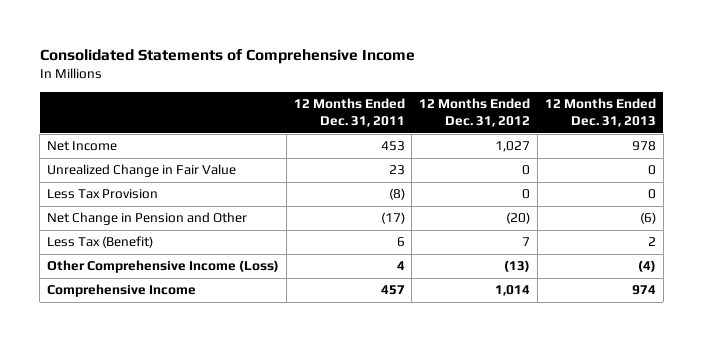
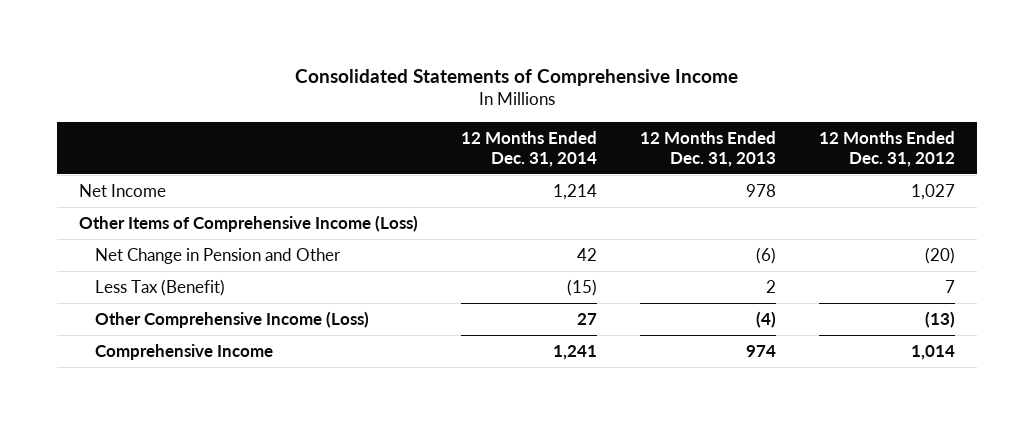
[293,98,405,127] 12 Months Ended Dec. 31, 2011 -> none
none -> [460,130,597,167] 12 Months Ended Dec. 31, 2014
[46,164,236,178] Unrealized Change in Fair Value -> none
[46,189,158,200] Less Tax Provision -> none
none -> [78,215,418,233] Other Items of Comprehensive Income (Loss)

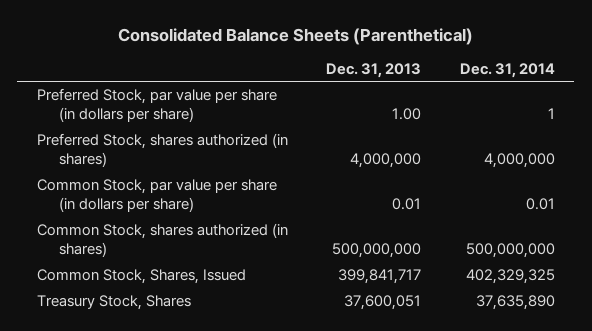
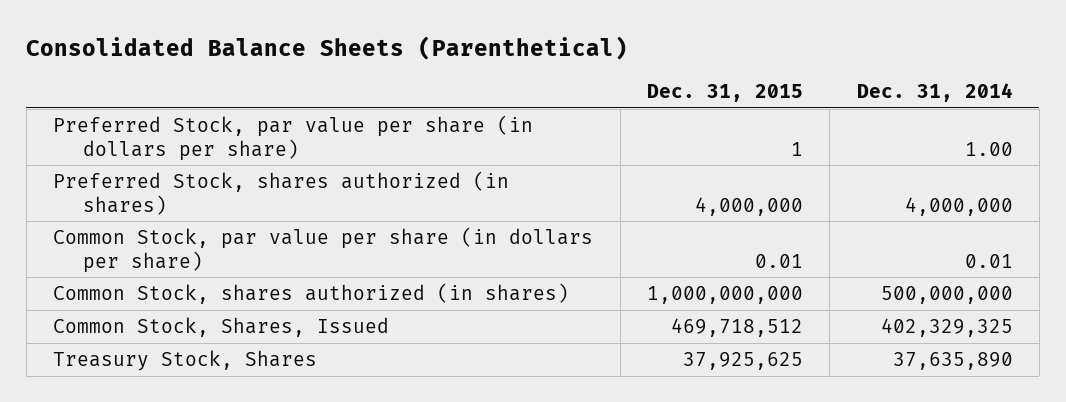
[326,62,422,78] Dec. 31, 2013 -> none
none -> [646,83,803,102] Dec. 31, 2015
[548,108,556,120] 1 -> [964,141,1013,156] 1.00

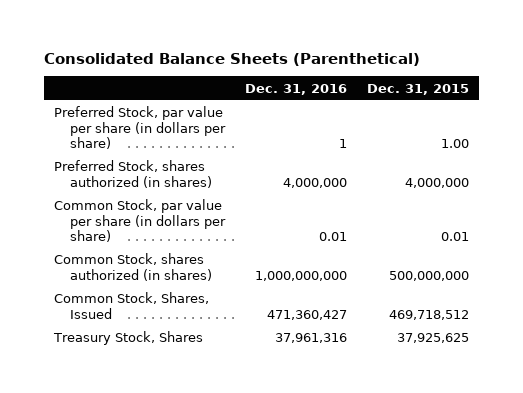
[856,82,1013,102] Dec. 31, 2014 -> none
none -> [244,83,347,95] Dec. 31, 2016
[790,141,803,156] 1 -> [440,139,469,149] 1.00
[646,286,803,305] 1,000,000,000 -> [388,270,469,281] 500,000,000

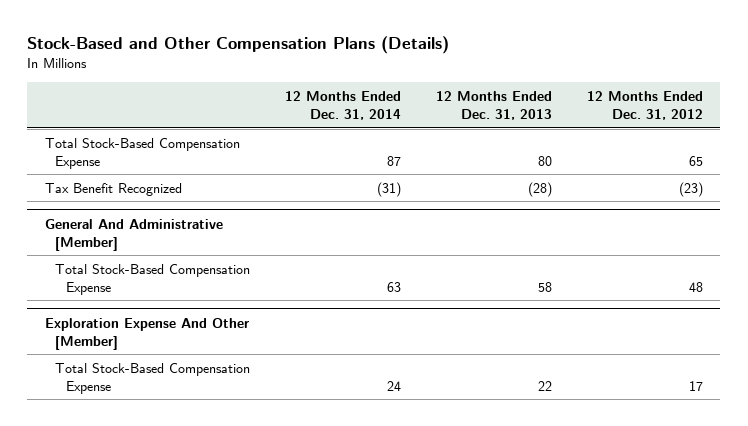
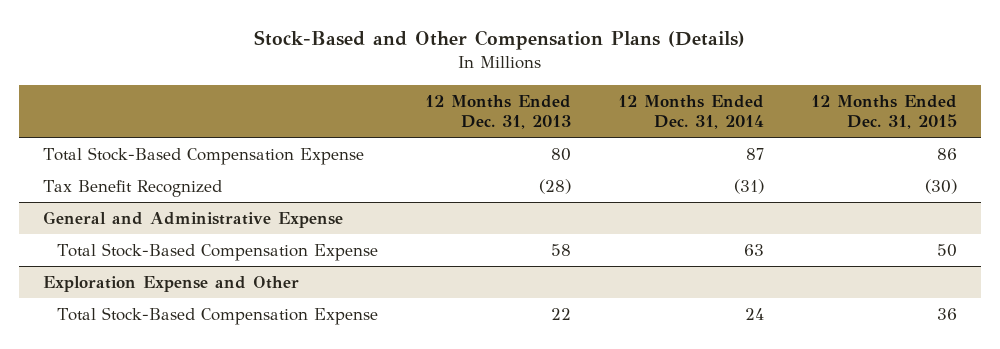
[586,91,703,120] 12 Months Ended Dec. 31, 2012 -> none
none -> [811,95,958,130] 12 Months Ended Dec. 31, 2015
[44,218,223,251] General And Administrative [Member] -> [42,210,343,228] General and Administrative Expense
[44,317,249,350] Exploration Expense And Other [Member] -> [42,275,299,292] Exploration Expense and Other

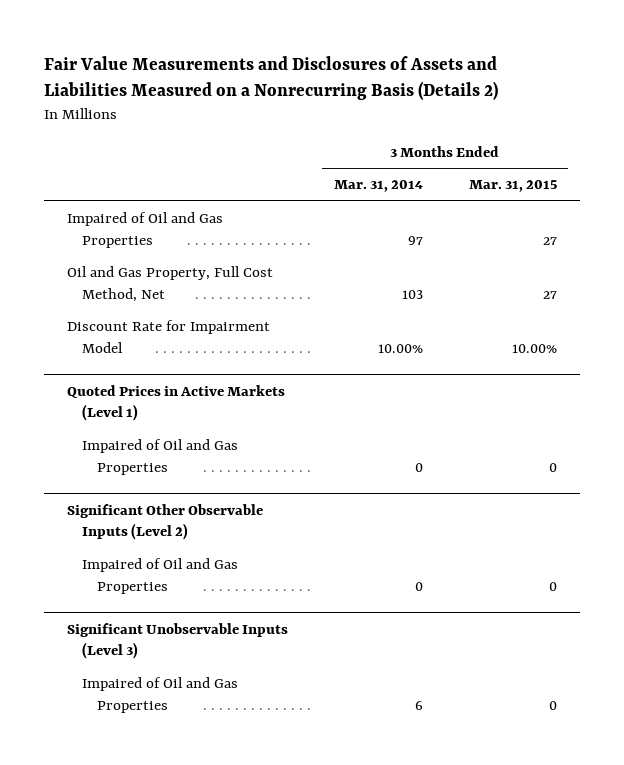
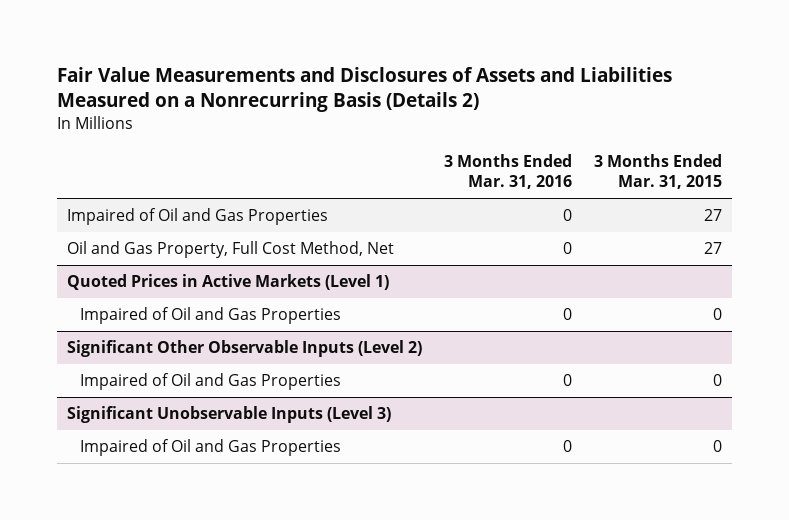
[333,180,423,193] Mar. 31, 2014 -> none
none -> [444,154,573,190] 3 Months Ended Mar. 31, 2016
[67,319,271,353] Discount Rate for Impairment Model -> none

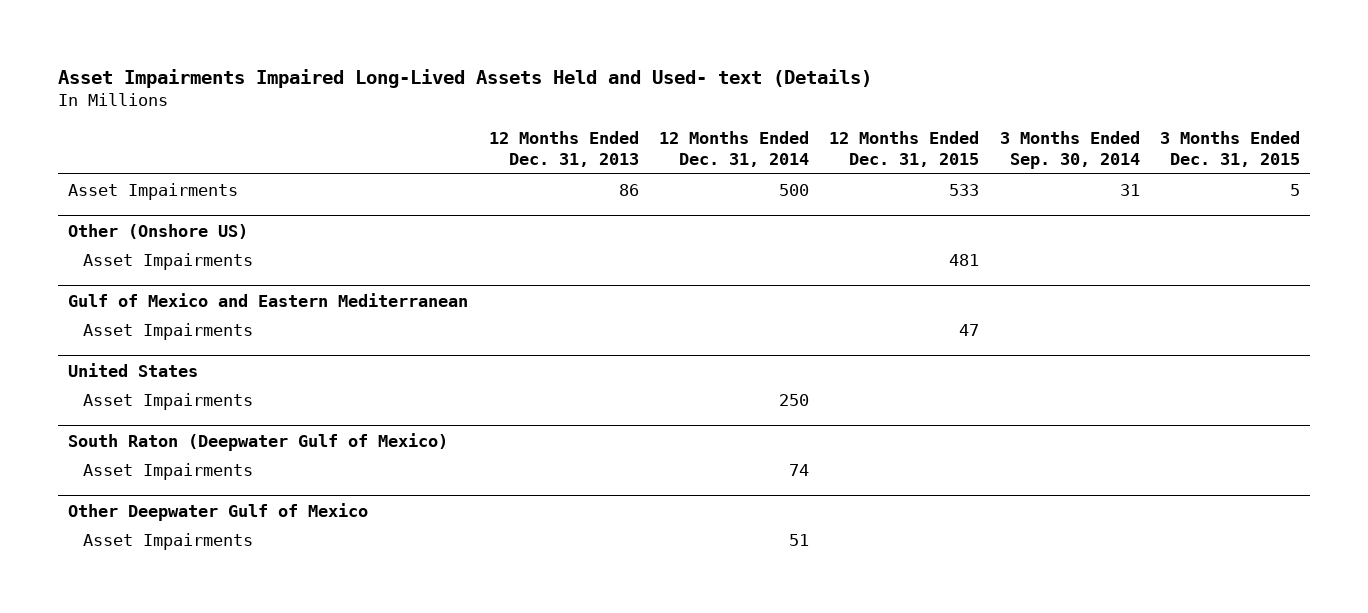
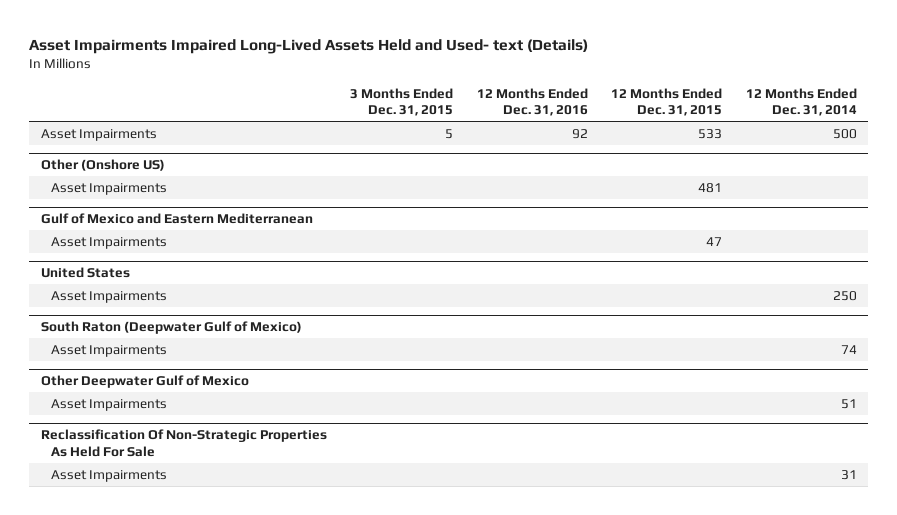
[488,130,639,167] 12 Months Ended Dec. 31, 2013 -> none
[999,130,1140,169] 3 Months Ended Sep. 30, 2014 -> none
none -> [476,87,588,116] 12 Months Ended Dec. 31, 2016
none -> [40,429,327,457] Reclassification Of Non-Strategic Properties As Held For Sale
none -> [51,469,168,482] Asset Impairments

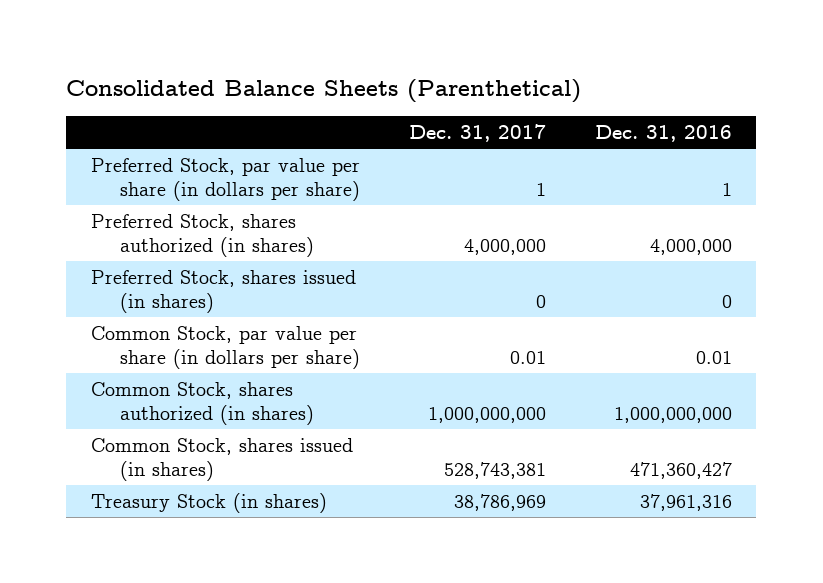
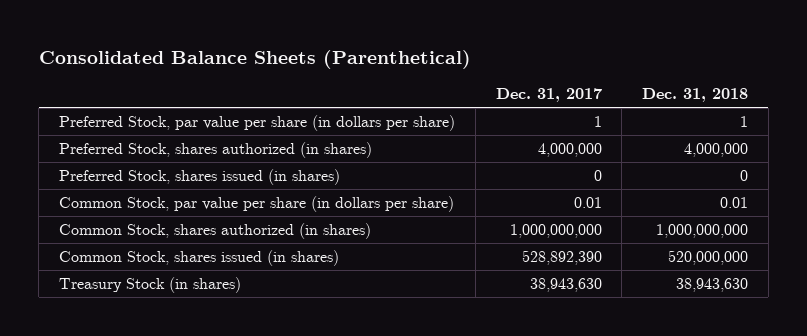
[594,124,732,142] Dec. 31, 2016 -> none
none -> [642,87,749,102] Dec. 31, 2018
[443,461,546,479] 528,743,381 -> [521,250,602,266] 528,892,390
[453,493,546,511] 38,786,969 -> [529,278,602,293] 38,943,630

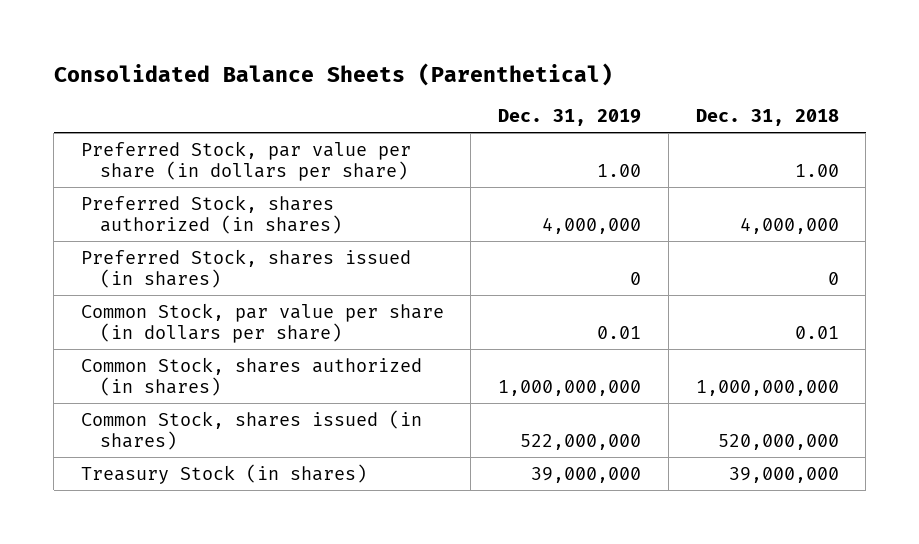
[495,87,602,102] Dec. 31, 2017 -> none
none -> [498,109,642,127] Dec. 31, 2019
[740,116,749,128] 1 -> [794,163,839,177] 1.00
[676,278,749,293] 38,943,630 -> [728,466,839,483] 39,000,000

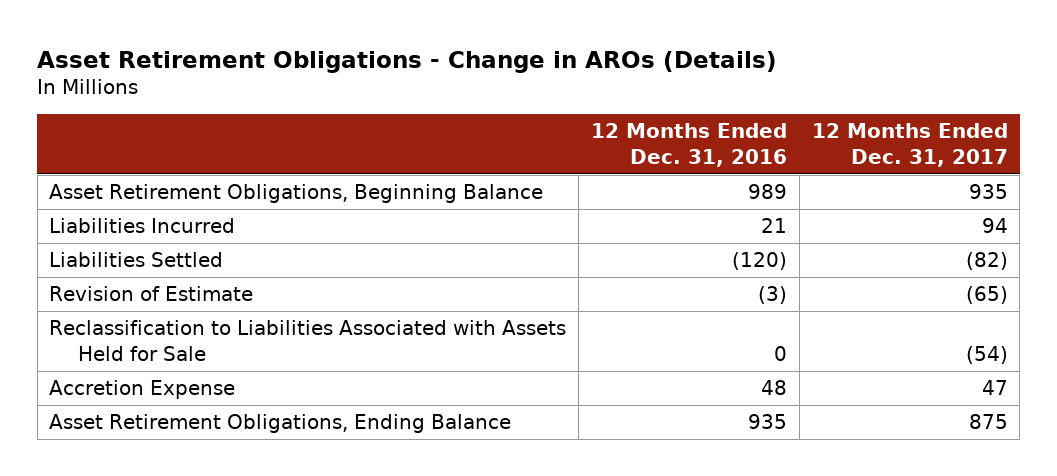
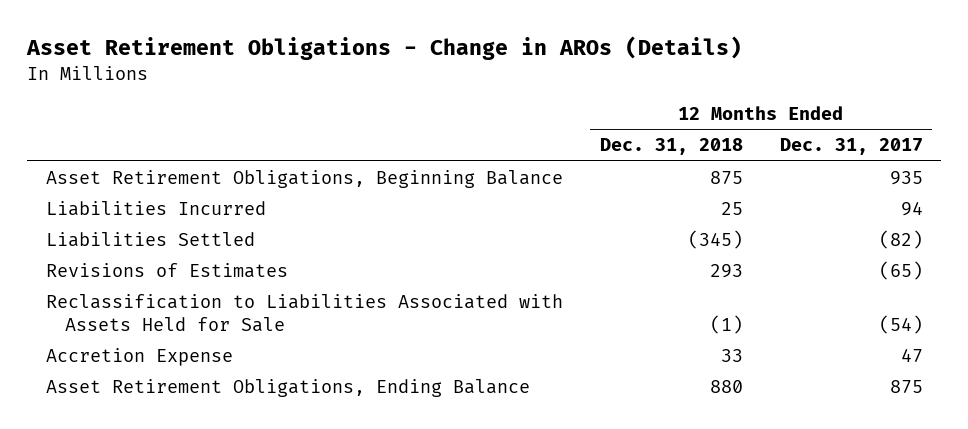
[590,123,787,167] 12 Months Ended Dec. 31, 2016 -> none
none -> [599,138,743,156] Dec. 31, 2018
[49,286,254,302] Revision of Estimate -> [45,262,288,278] Revisions of Estimates

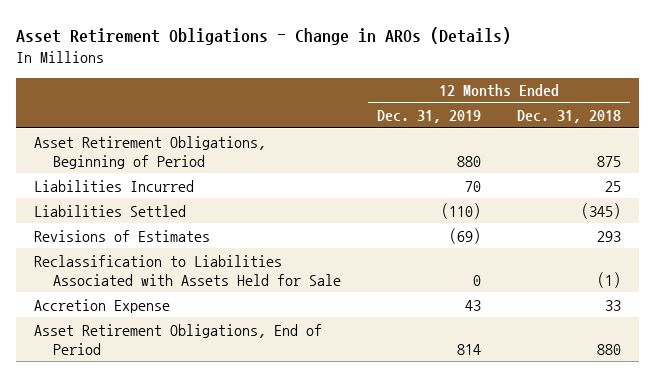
[779,138,923,156] Dec. 31, 2017 -> none
none -> [376,110,481,124] Dec. 31, 2019
[45,169,563,188] Asset Retirement Obligations, Beginning Balance -> [33,135,266,169] Asset Retirement Obligations, Beginning of Period
[45,378,530,397] Asset Retirement Obligations, Ending Balance -> [33,323,322,355] Asset Retirement Obligations, End of Period

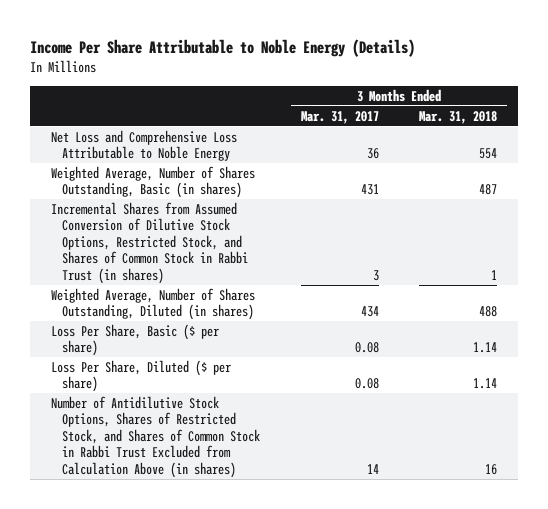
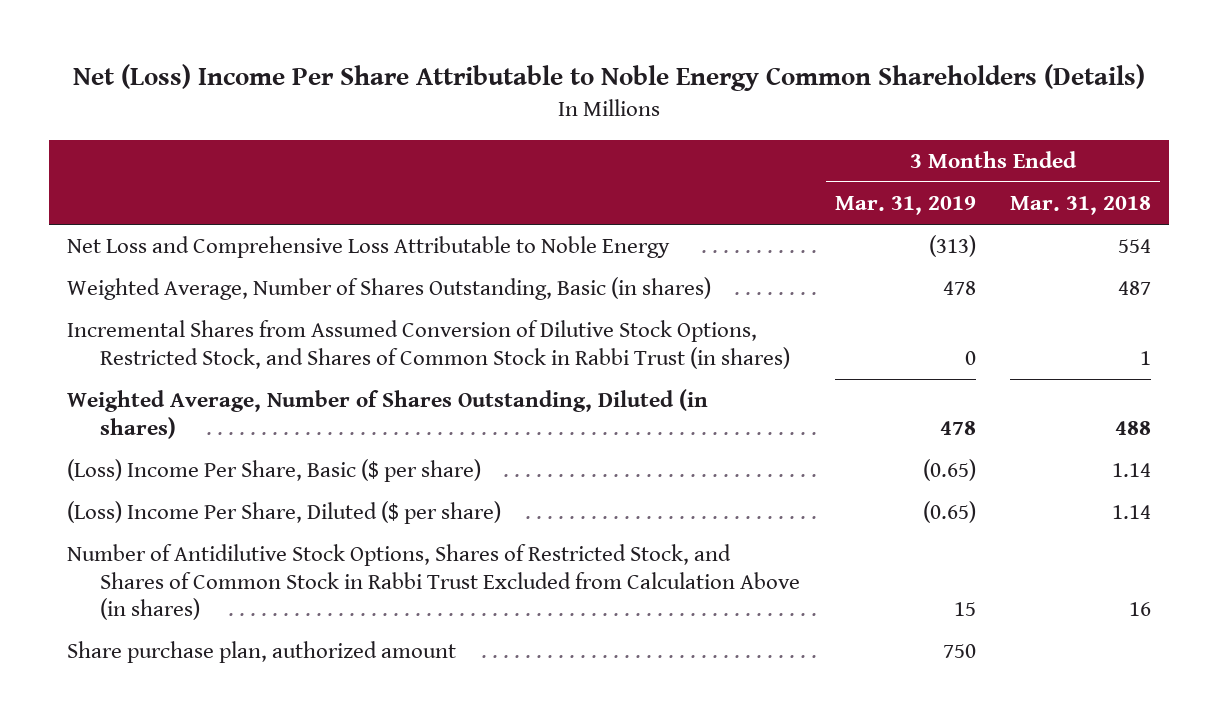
[30,38,416,57] Income Per Share Attributable to Noble Energy (Details) -> [72,64,1145,92] Net (Loss) Income Per Share Attributable to Noble Energy Common Shareholders (Details)
[300,110,379,124] Mar. 31, 2017 -> none
none -> [834,196,976,216] Mar. 31, 2019
[50,323,219,357] Loss Per Share, Basic ($ per share) -> [66,459,481,483] (Loss) Income Per Share, Basic ($ per share)
[50,359,231,393] Loss Per Share, Diluted ($ per share) -> [66,501,501,525] (Loss) Income Per Share, Diluted ($ per share)
none -> [66,641,456,664] Share purchase plan, authorized amount

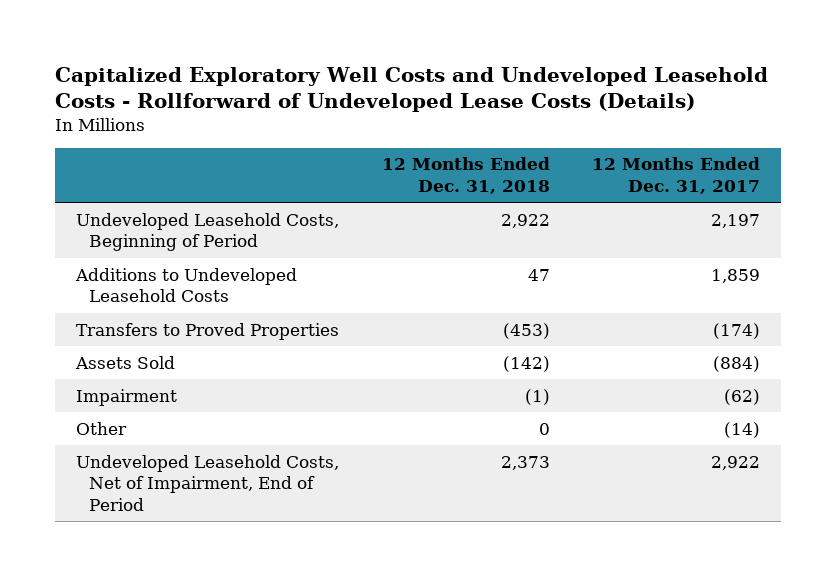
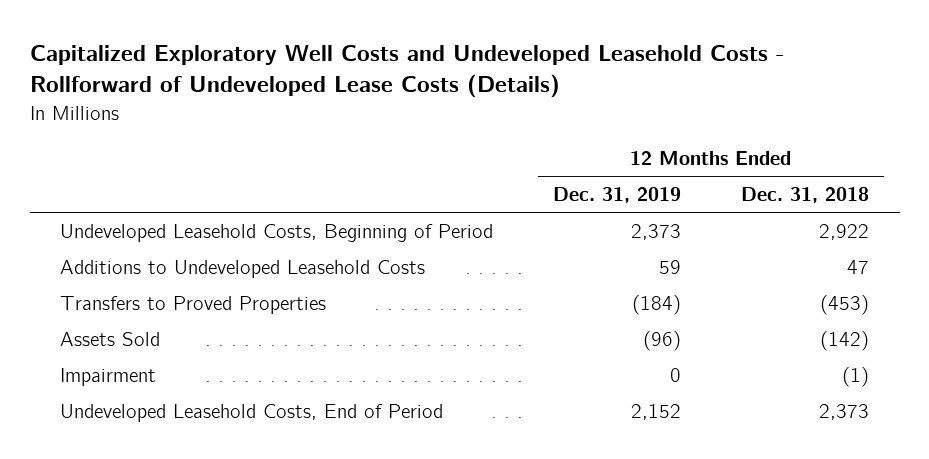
[592,157,761,194] 12 Months Ended Dec. 31, 2017 -> none
none -> [553,187,682,204] Dec. 31, 2019
[76,421,128,435] Other -> none
[76,454,340,512] Undeveloped Leasehold Costs, Net of Impairment, End of Period -> [59,404,443,423] Undeveloped Leasehold Costs, End of Period

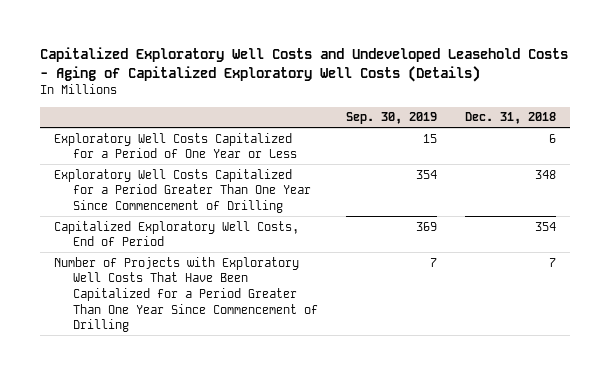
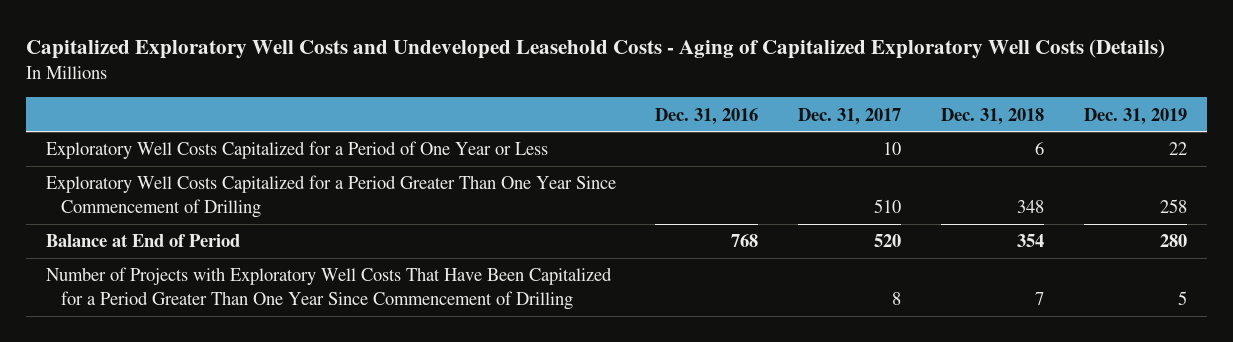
[345,112,437,125] Sep. 30, 2019 -> none
none -> [655,107,759,125] Dec. 31, 2016
none -> [798,107,902,125] Dec. 31, 2017
none -> [1083,107,1187,125] Dec. 31, 2019
[53,220,299,247] Capitalized Exploratory Well Costs, End of Period -> [45,234,240,248] Balance at End of Period

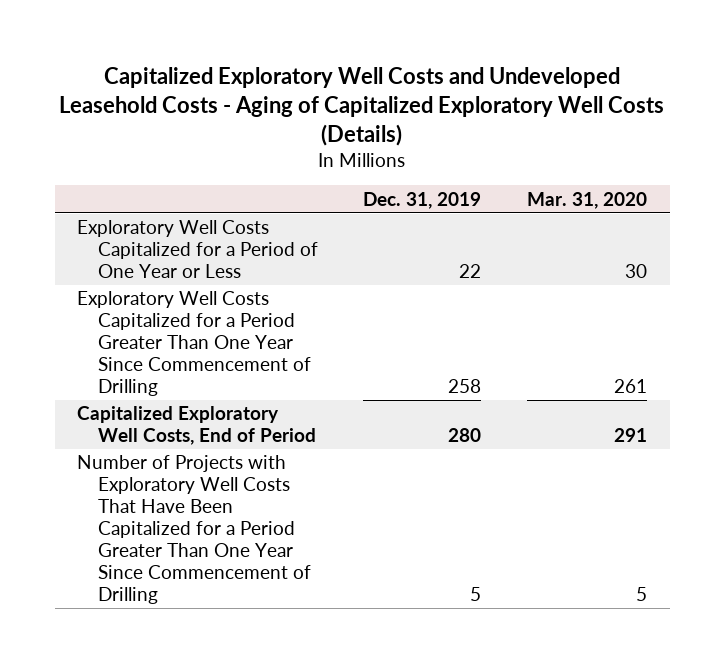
[655,107,759,125] Dec. 31, 2016 -> none
[798,107,902,125] Dec. 31, 2017 -> none
[941,107,1045,125] Dec. 31, 2018 -> none
none -> [526,191,647,209] Mar. 31, 2020
[45,234,240,248] Balance at End of Period -> [77,406,317,446] Capitalized Exploratory Well Costs, End of Period

